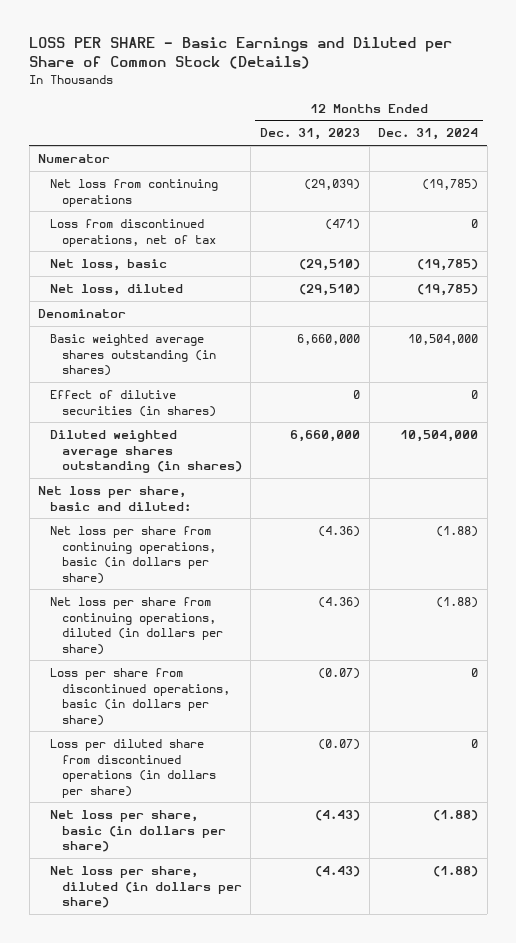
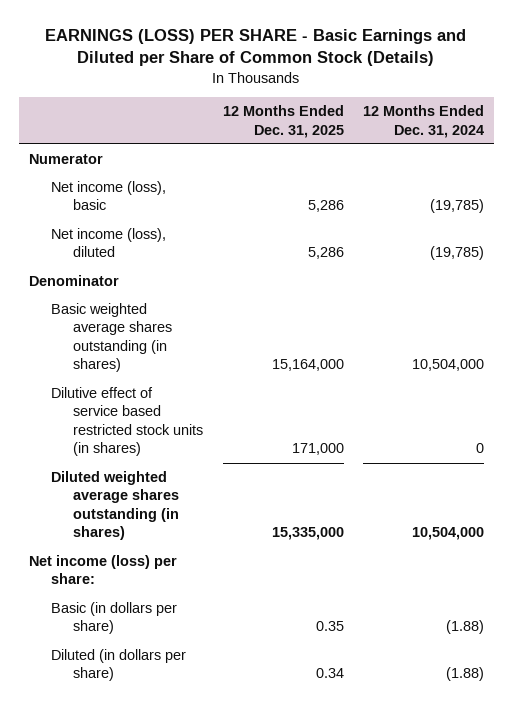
[29,37,453,70] LOSS PER SHARE - Basic Earnings and Diluted per Share of Common Stock (Details) -> [45,29,467,67] EARNINGS (LOSS) PER SHARE - Basic Earnings and Diluted per Share of Common Stock (Details)
[259,128,360,141] Dec. 31, 2023 -> none
none -> [222,105,344,138] 12 Months Ended Dec. 31, 2025
[50,179,219,207] Net loss from continuing operations -> none
[50,219,216,247] Loss from discontinued operations, net of tax -> none
[50,259,168,272] Net loss, basic -> [51,181,167,211] Net income (loss), basic
[50,284,184,297] Net loss, diluted -> [51,228,167,258] Net income (loss), diluted
[50,390,216,417] Effect of dilutive securities (in shares) -> [51,387,204,457] Dilutive effect of service based restricted stock units (in shares)
[50,526,216,584] Net loss per share from continuing operations, basic (in dollars per share) -> none
[50,597,223,655] Net loss per share from continuing operations, diluted (in dollars per share) -> none
[50,668,230,726] Loss per share from discontinued operations, basic (in dollars per share) -> none
[50,739,216,798] Loss per diluted share from discontinued operations (in dollars per share) -> none
[38,486,192,511] Net loss per share, basic and diluted: -> [28,555,177,585] Net income (loss) per share:
[50,810,226,853] Net loss per share, basic (in dollars per share) -> [51,602,178,635] Basic (in dollars per share)
[50,866,242,909] Net loss per share, diluted (in dollars per share) -> [51,649,187,682] Diluted (in dollars per share)

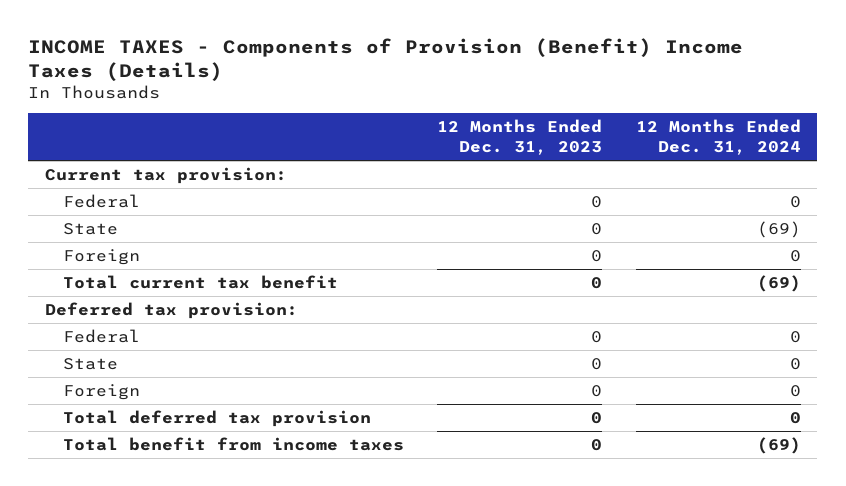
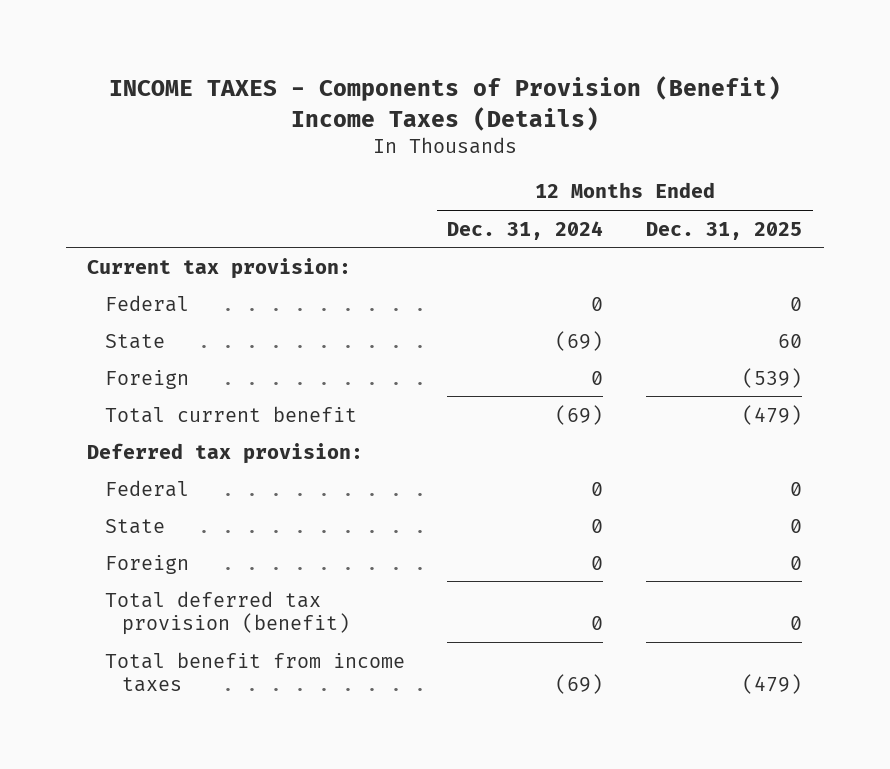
[437,119,603,155] 12 Months Ended Dec. 31, 2023 -> none
none -> [646,221,803,240] Dec. 31, 2025
[62,275,338,290] Total current tax benefit -> [104,405,357,423] Total current benefit
[62,410,371,428] Total deferred tax provision -> [104,590,350,635] Total deferred tax provision (benefit)

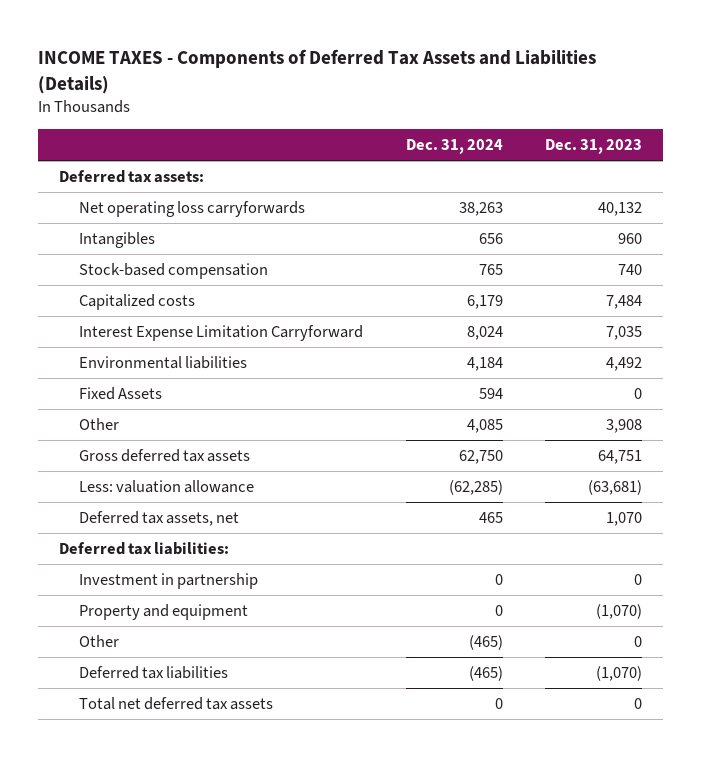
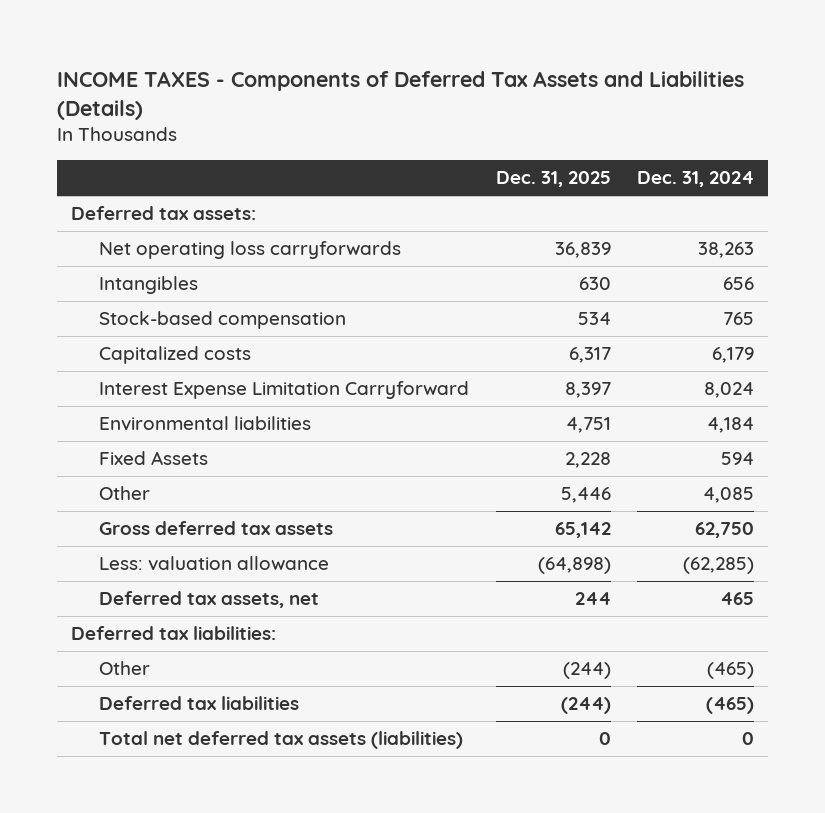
[545,139,643,155] Dec. 31, 2023 -> none
none -> [495,171,611,188] Dec. 31, 2025
[78,573,258,590] Investment in partnership -> none
[78,604,248,621] Property and equipment -> none
[78,697,273,711] Total net deferred tax assets -> [98,731,463,750] Total net deferred tax assets (liabilities)

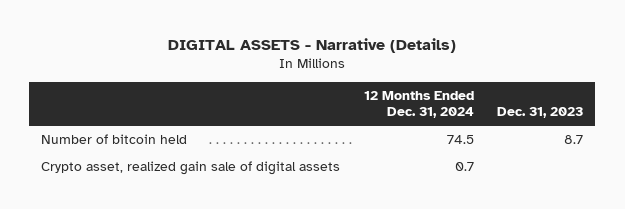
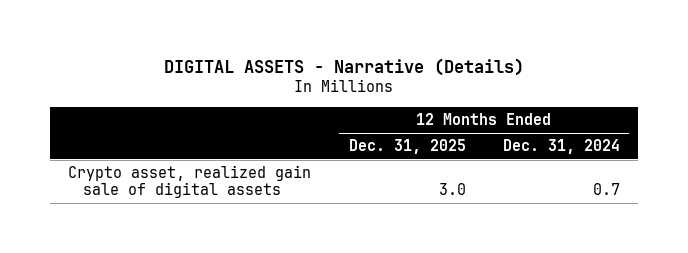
[497,107,584,119] Dec. 31, 2023 -> none
none -> [348,139,466,155] Dec. 31, 2025
[41,134,188,145] Number of bitcoin held -> none

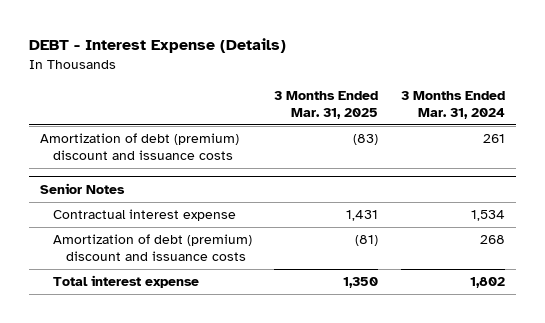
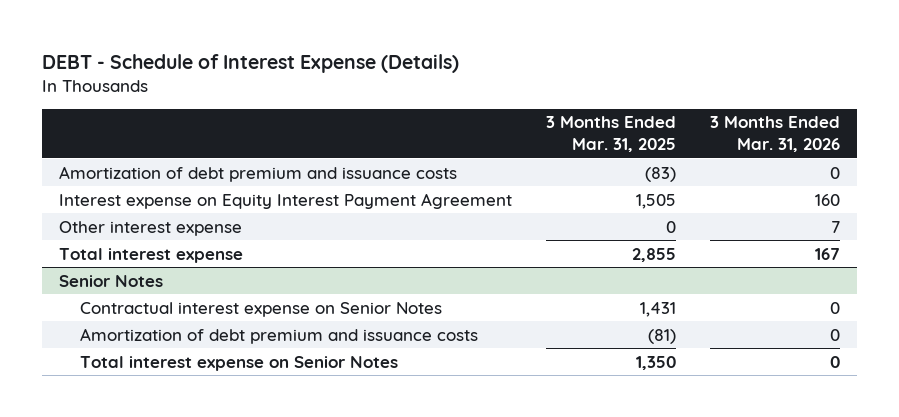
[28,38,286,54] DEBT - Interest Expense (Details) -> [42,53,460,73] DEBT - Schedule of Interest Expense (Details)
[400,91,505,119] 3 Months Ended Mar. 31, 2024 -> none
none -> [710,116,841,153] 3 Months Ended Mar. 31, 2026
[40,133,240,160] Amortization of debt (premium) discount and issuance costs -> [59,165,458,182] Amortization of debt premium and issuance costs
none -> [59,192,513,209] Interest expense on Equity Interest Payment Agreement
none -> [59,220,243,236] Other interest expense
none -> [59,247,244,263] Total interest expense
[52,209,236,222] Contractual interest expense -> [80,301,443,317] Contractual interest expense on Senior Notes
[52,234,252,261] Amortization of debt (premium) discount and issuance costs -> [80,327,479,344] Amortization of debt premium and issuance costs
[52,275,199,289] Total interest expense -> [80,355,399,371] Total interest expense on Senior Notes

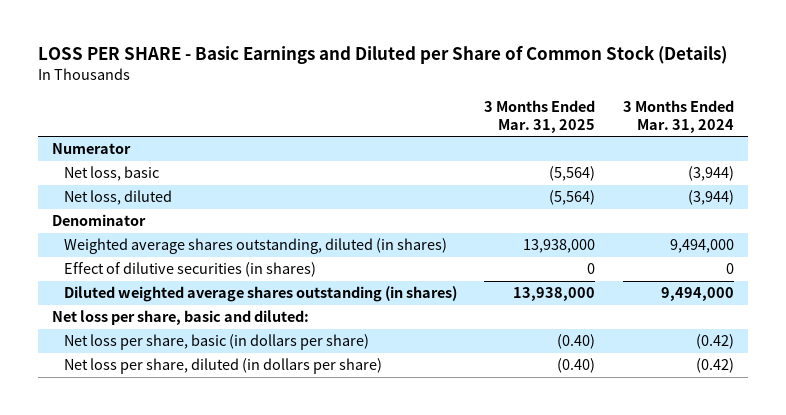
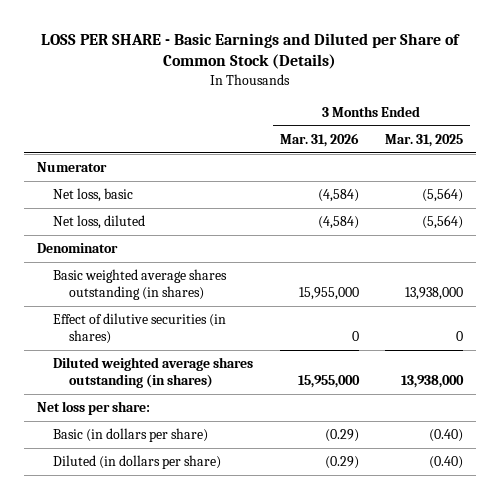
[623,100,735,133] 3 Months Ended Mar. 31, 2024 -> none
none -> [279,132,359,147] Mar. 31, 2026
[63,238,447,255] Weighted average shares outstanding, diluted (in shares) -> [53,269,228,300] Basic weighted average shares outstanding (in shares)
[51,310,309,326] Net loss per share, basic and diluted: -> [37,401,151,416] Net loss per share:
[63,334,369,351] Net loss per share, basic (in dollars per share) -> [53,428,209,443] Basic (in dollars per share)
[63,358,382,375] Net loss per share, diluted (in dollars per share) -> [53,455,222,470] Diluted (in dollars per share)

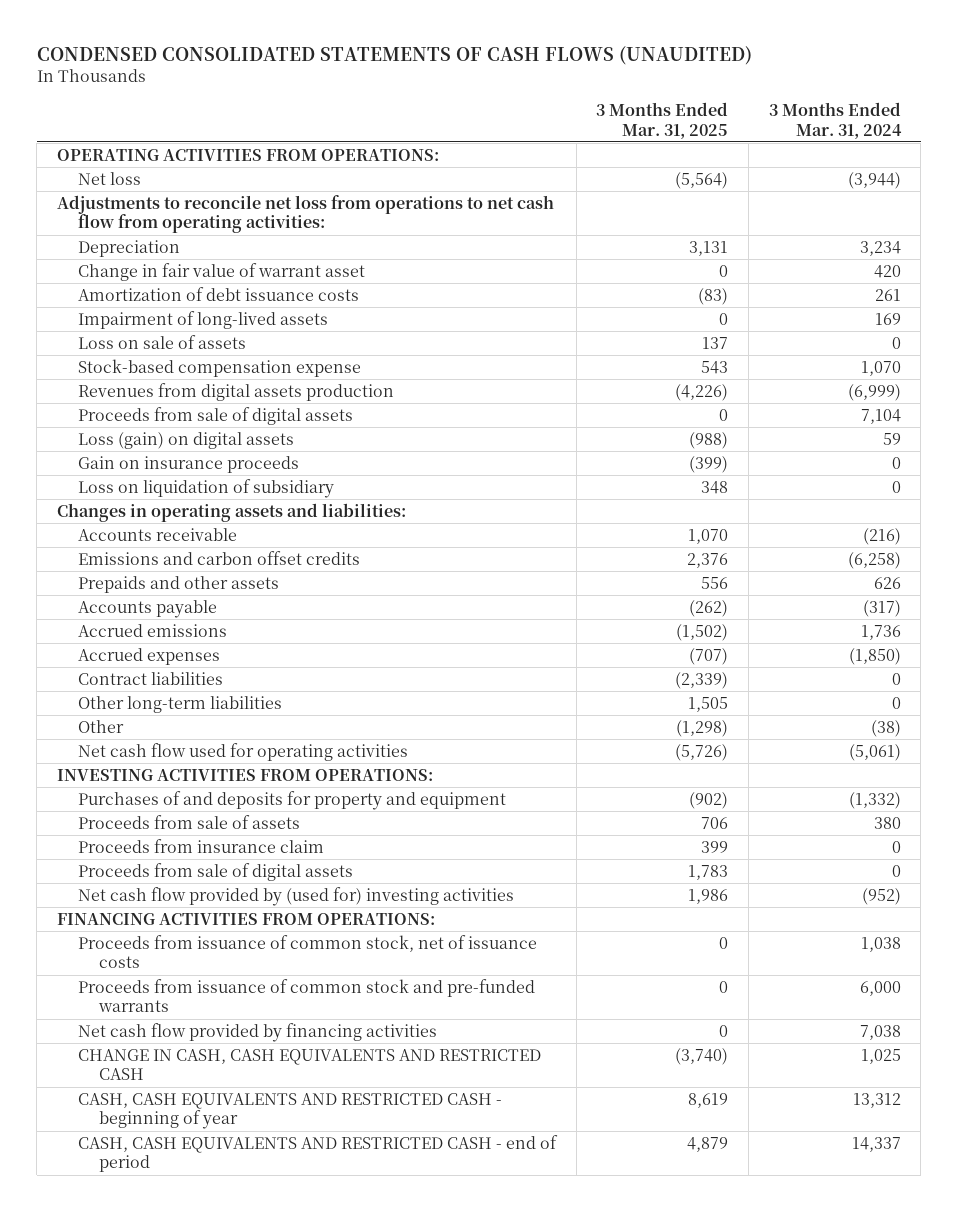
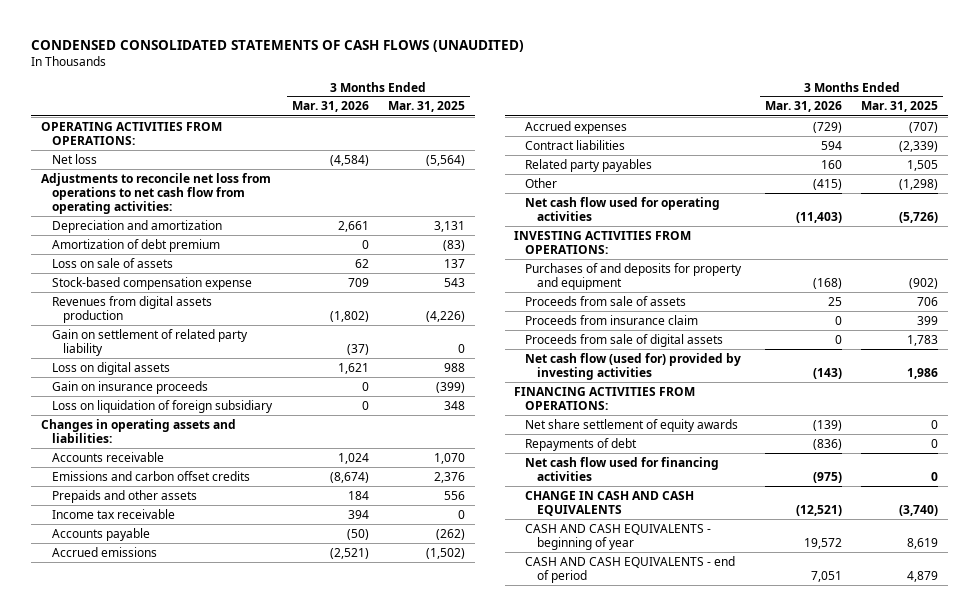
[768,101,902,139] 3 Months Ended Mar. 31, 2024 -> none
none -> [291,101,369,113] Mar. 31, 2026
[78,262,366,281] Change in fair value of warrant asset -> none
[78,310,329,329] Impairment of long-lived assets -> none
[78,239,181,257] Depreciation -> [52,219,223,233] Depreciation and amortization
[78,286,360,301] Amortization of debt issuance costs -> [52,238,221,252] Amortization of debt premium
[78,406,354,425] Proceeds from sale of digital assets -> [52,328,249,356] Gain on settlement of related party liability
[78,431,295,449] Loss (gain) on digital assets -> [52,361,171,375] Loss on digital assets
[689,431,729,449] (988) -> [444,362,466,372] 988
[78,478,335,498] Loss on liquidation of subsidiary -> [52,399,274,413] Loss on liquidation of foreign subsidiary
none -> [52,508,176,519] Income tax receivable
[78,695,283,713] Other long-term liabilities -> [525,158,653,172] Related party payables
[78,886,515,906] Net cash flow provided by (used for) investing activities -> [525,352,742,380] Net cash flow (used for) provided by investing activities
[78,934,538,969] Proceeds from issuance of common stock, net of issuance costs -> none
[78,978,536,1013] Proceeds from issuance of common stock and pre-funded warrants -> none
none -> [525,418,739,432] Net share settlement of equity awards
none -> [525,437,638,451] Repayments of debt
[78,1022,438,1042] Net cash flow provided by financing activities -> [525,456,720,481] Net cash flow used for financing activities
[78,1048,542,1081] CHANGE IN CASH, CASH EQUIVALENTS AND RESTRICTED CASH -> [525,490,695,516] CHANGE IN CASH AND CASH EQUIVALENTS
[78,1092,503,1130] CASH, CASH EQUIVALENTS AND RESTRICTED CASH - beginning of year -> [525,523,712,550] CASH AND CASH EQUIVALENTS - beginning of year
[78,1134,559,1173] CASH, CASH EQUIVALENTS AND RESTRICTED CASH - end of period -> [525,555,736,583] CASH AND CASH EQUIVALENTS - end of period

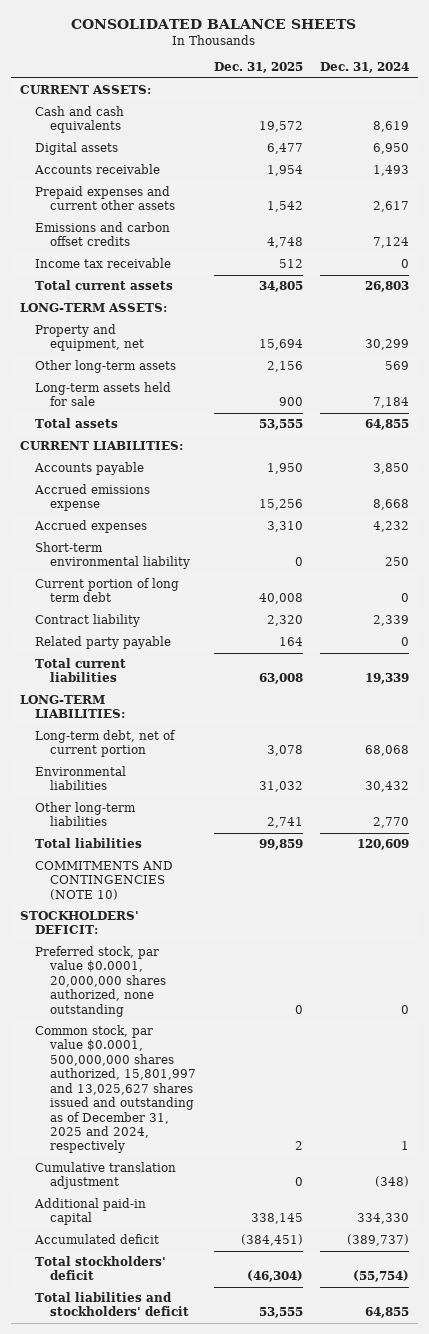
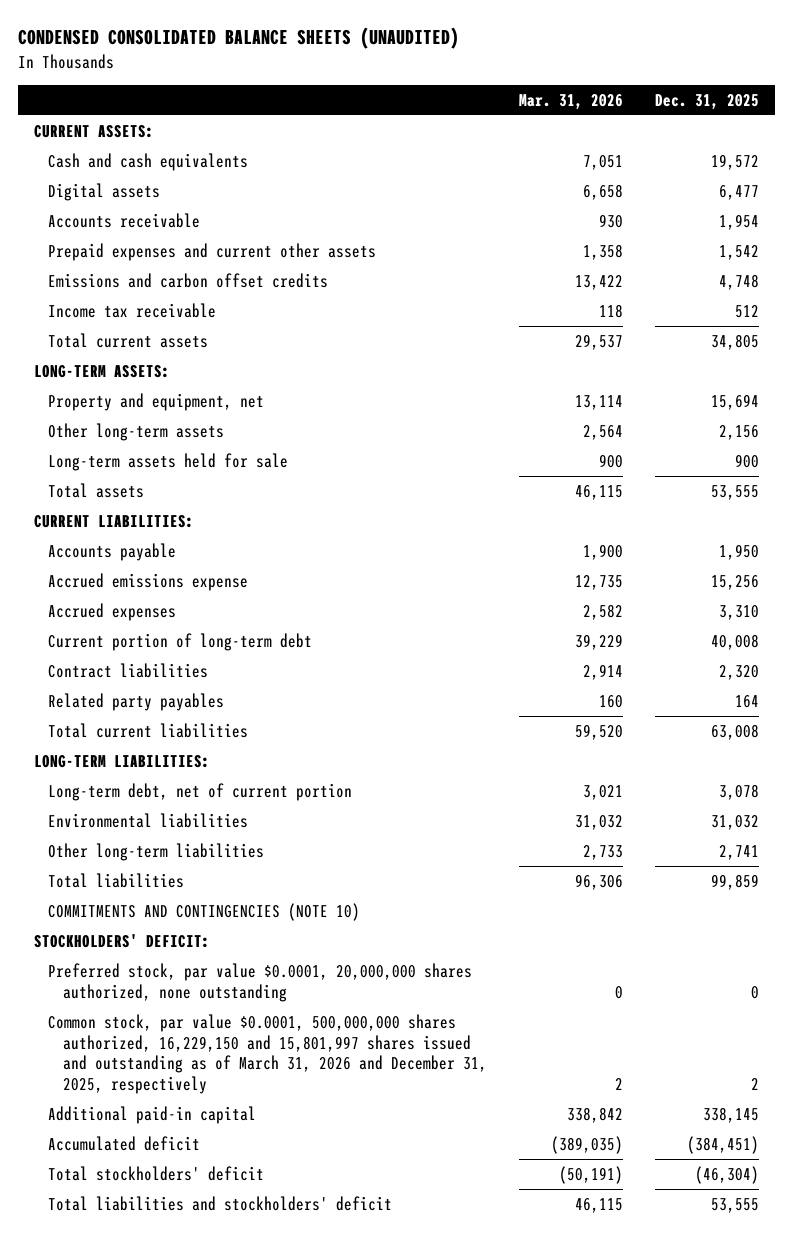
[71,19,357,30] CONSOLIDATED BALANCE SHEETS -> [17,27,459,50] CONDENSED CONSOLIDATED BALANCE SHEETS (UNAUDITED)
[319,62,409,74] Dec. 31, 2024 -> none
none -> [518,93,623,110] Mar. 31, 2026
[34,542,191,570] Short-term environmental liability -> none
[34,578,179,603] Current portion of long term debt -> [48,632,313,651] Current portion of long-term debt
[34,614,140,628] Contract liability -> [48,662,209,678] Contract liabilities
[34,636,171,650] Related party payable -> [48,692,225,711] Related party payables
[34,1162,176,1190] Cumulative translation adjustment -> none
[34,1025,197,1154] Common stock, par value $0.0001, 500,000,000 shares authorized, 15,801,997 and 13,025,627 shares issued and outstanding as of December 31, 2025 and 2024, respectively -> [48,1013,487,1095] Common stock, par value $0.0001, 500,000,000 shares authorized, 16,229,150 and 15,801,997 shares issued and outstanding as of March 31, 2026 and December 31, 2025, respectively

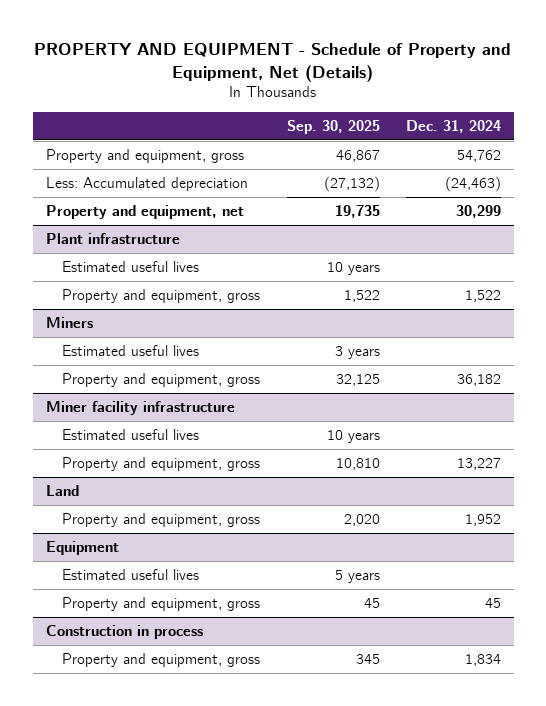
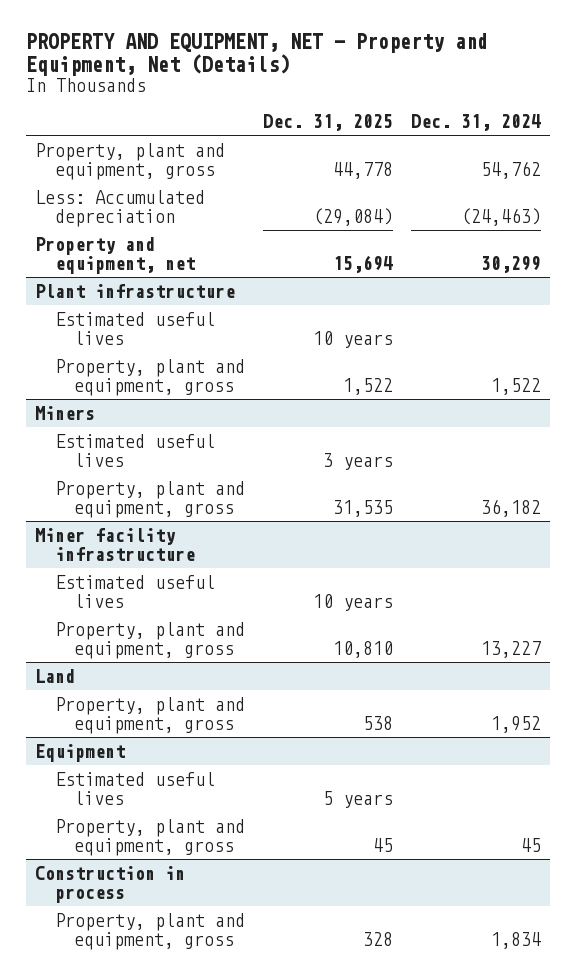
[34,43,512,82] PROPERTY AND EQUIPMENT - Schedule of Property and Equipment, Net (Details) -> [26,33,489,76] PROPERTY AND EQUIPMENT, NET - Property and Equipment, Net (Details)
[286,119,380,134] Sep. 30, 2025 -> none
none -> [262,113,393,131] Dec. 31, 2025
[45,148,244,163] Property and equipment, gross -> [35,142,226,180] Property, plant and equipment, gross
[62,288,261,303] Property and equipment, gross -> [54,358,245,396] Property, plant and equipment, gross
[62,372,261,387] Property and equipment, gross -> [54,480,245,518] Property, plant and equipment, gross
[62,456,261,471] Property and equipment, gross -> [54,621,245,659] Property, plant and equipment, gross
[62,512,261,527] Property and equipment, gross -> [54,696,245,734] Property, plant and equipment, gross
[62,596,261,611] Property and equipment, gross -> [54,818,245,856] Property, plant and equipment, gross
[62,652,261,667] Property and equipment, gross -> [54,912,245,950] Property, plant and equipment, gross

